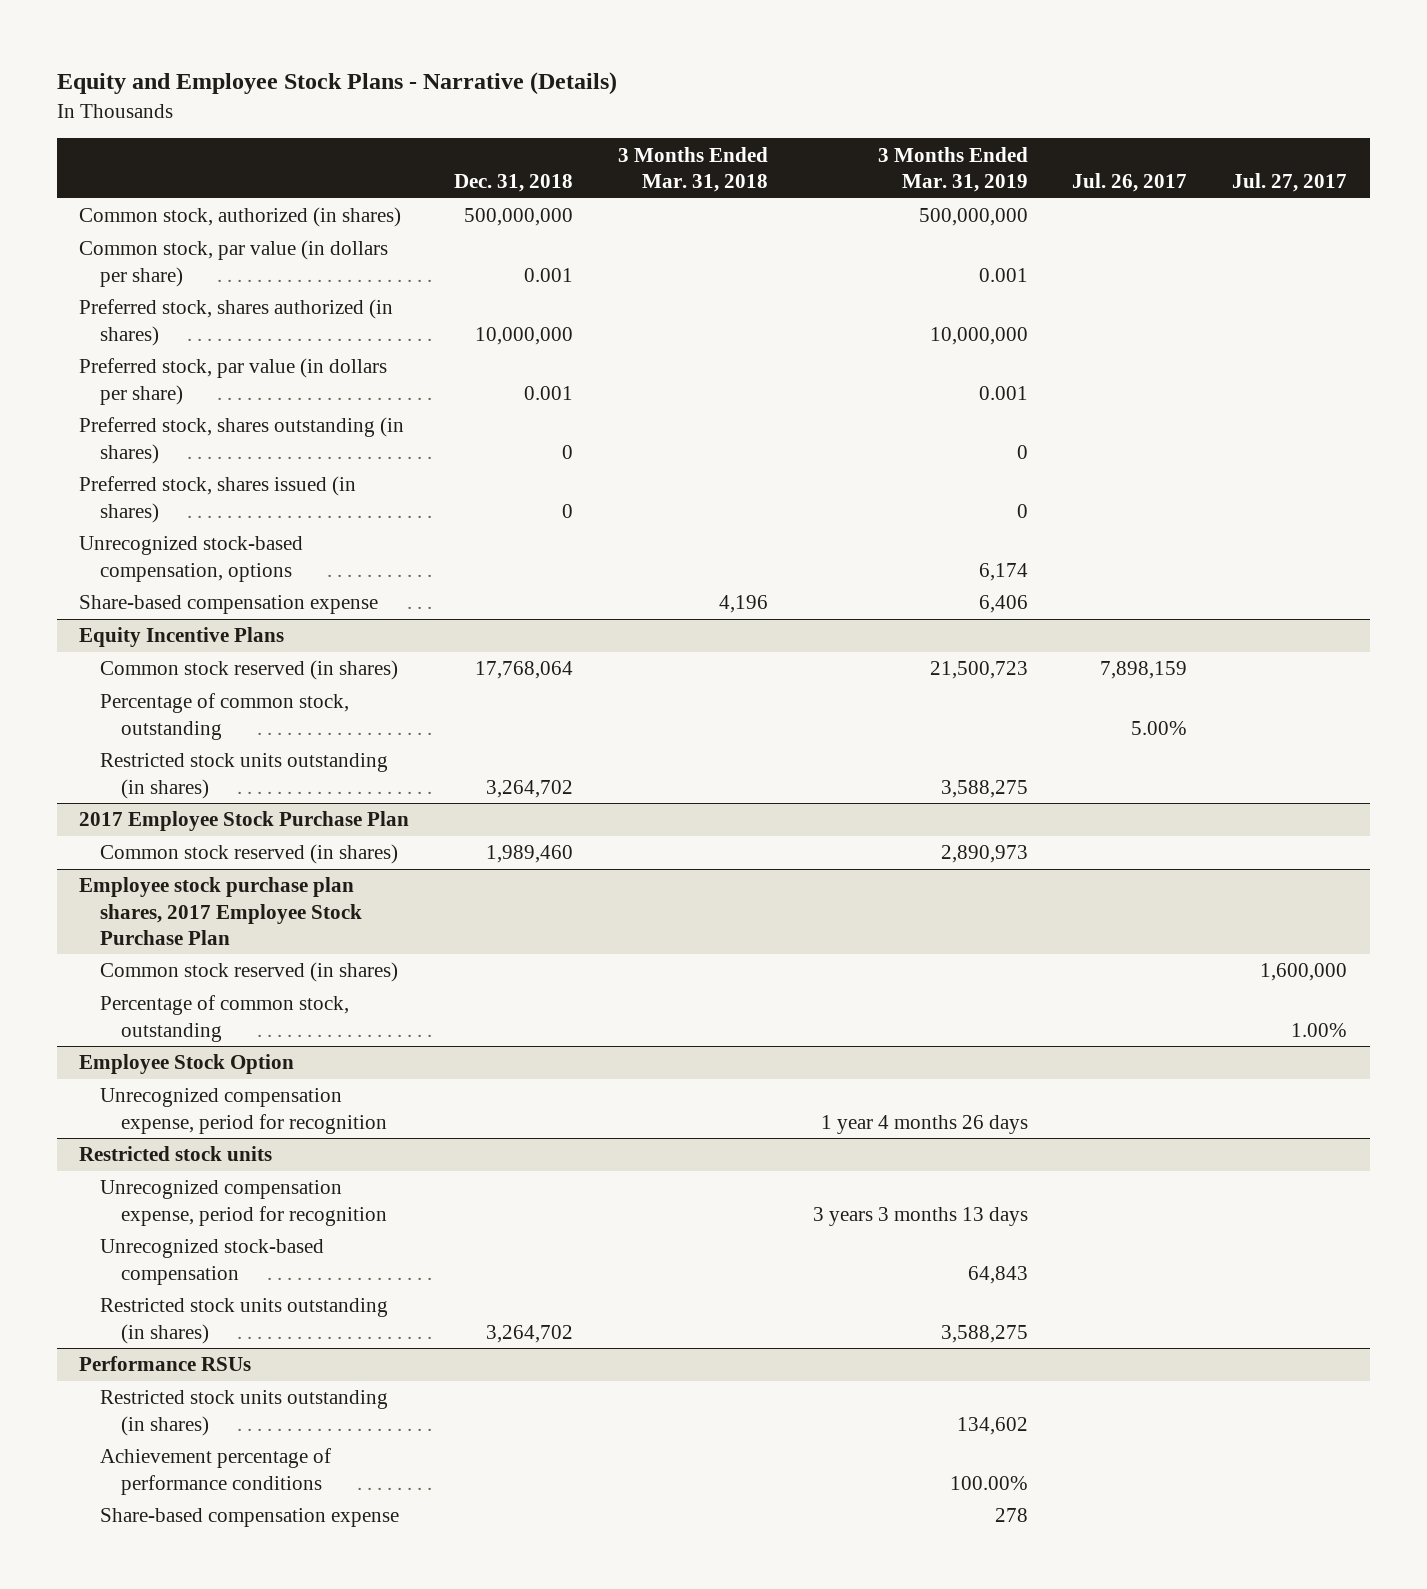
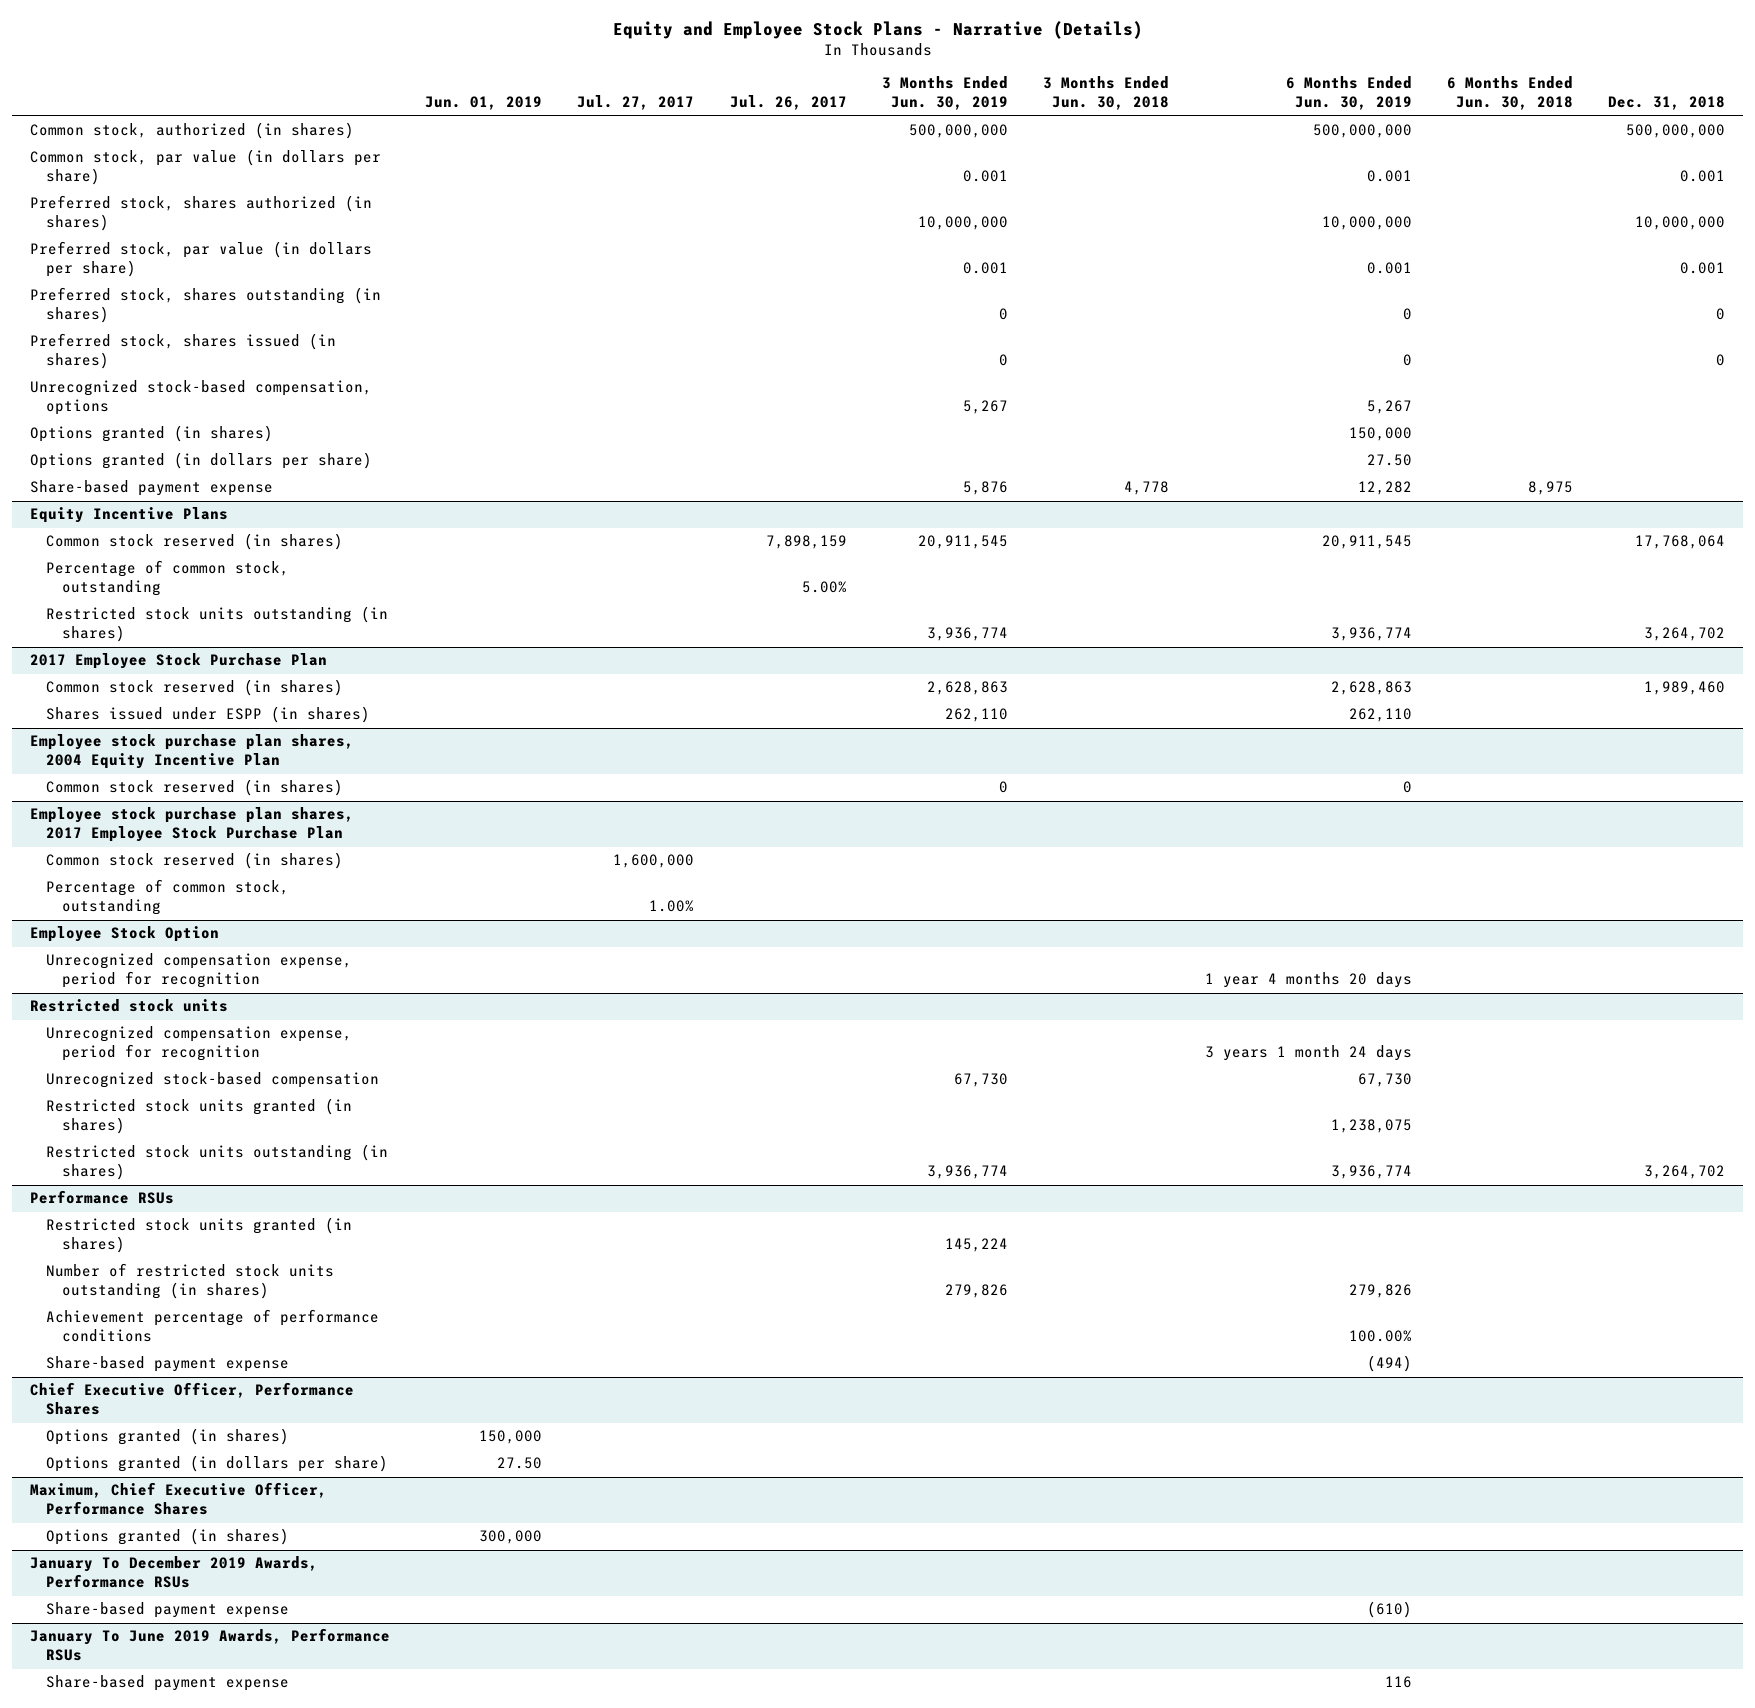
[617,146,768,192] 3 Months Ended Mar. 31, 2018 -> none
[877,146,1028,192] 3 Months Ended Mar. 31, 2019 -> none
none -> [425,96,543,111] Jun. 01, 2019
none -> [882,76,1009,111] 3 Months Ended Jun. 30, 2019
none -> [1043,76,1170,111] 3 Months Ended Jun. 30, 2018
none -> [1285,76,1412,111] 6 Months Ended Jun. 30, 2019
none -> [1447,76,1574,111] 6 Months Ended Jun. 30, 2018
none -> [29,425,273,443] Options granted (in shares)
none -> [29,452,372,470] Options granted (in dollars per share)
[79,595,379,615] Share-based compensation expense -> [29,480,273,497] Share-based payment expense
none -> [45,706,370,724] Shares issued under ESPP (in shares)
none -> [29,734,354,770] Employee stock purchase plan shares, 2004 Equity Incentive Plan
none -> [45,779,343,797] Common stock reserved (in shares)
none -> [45,1098,352,1135] Restricted stock units granted (in shares)
none -> [45,1217,352,1254] Restricted stock units granted (in shares)
[100,1390,389,1436] Restricted stock units outstanding (in shares) -> [45,1263,334,1300] Number of restricted stock units outstanding (in shares)
[100,1508,400,1528] Share-based compensation expense -> [45,1356,289,1373] Share-based payment expense
none -> [29,1382,354,1416] Chief Executive Officer, Performance Shares
none -> [45,1428,289,1446] Options granted (in shares)
none -> [45,1455,388,1473] Options granted (in dollars per share)
none -> [29,1482,327,1516] Maximum, Chief Executive Officer, Performance Shares
none -> [45,1528,289,1546] Options granted (in shares)
none -> [29,1556,318,1589] January To December 2019 Awards, Performance RSUs
none -> [45,1602,289,1619] Share-based payment expense
none -> [29,1628,390,1662] January To June 2019 Awards, Performance RSUs
none -> [45,1675,289,1692] Share-based payment expense

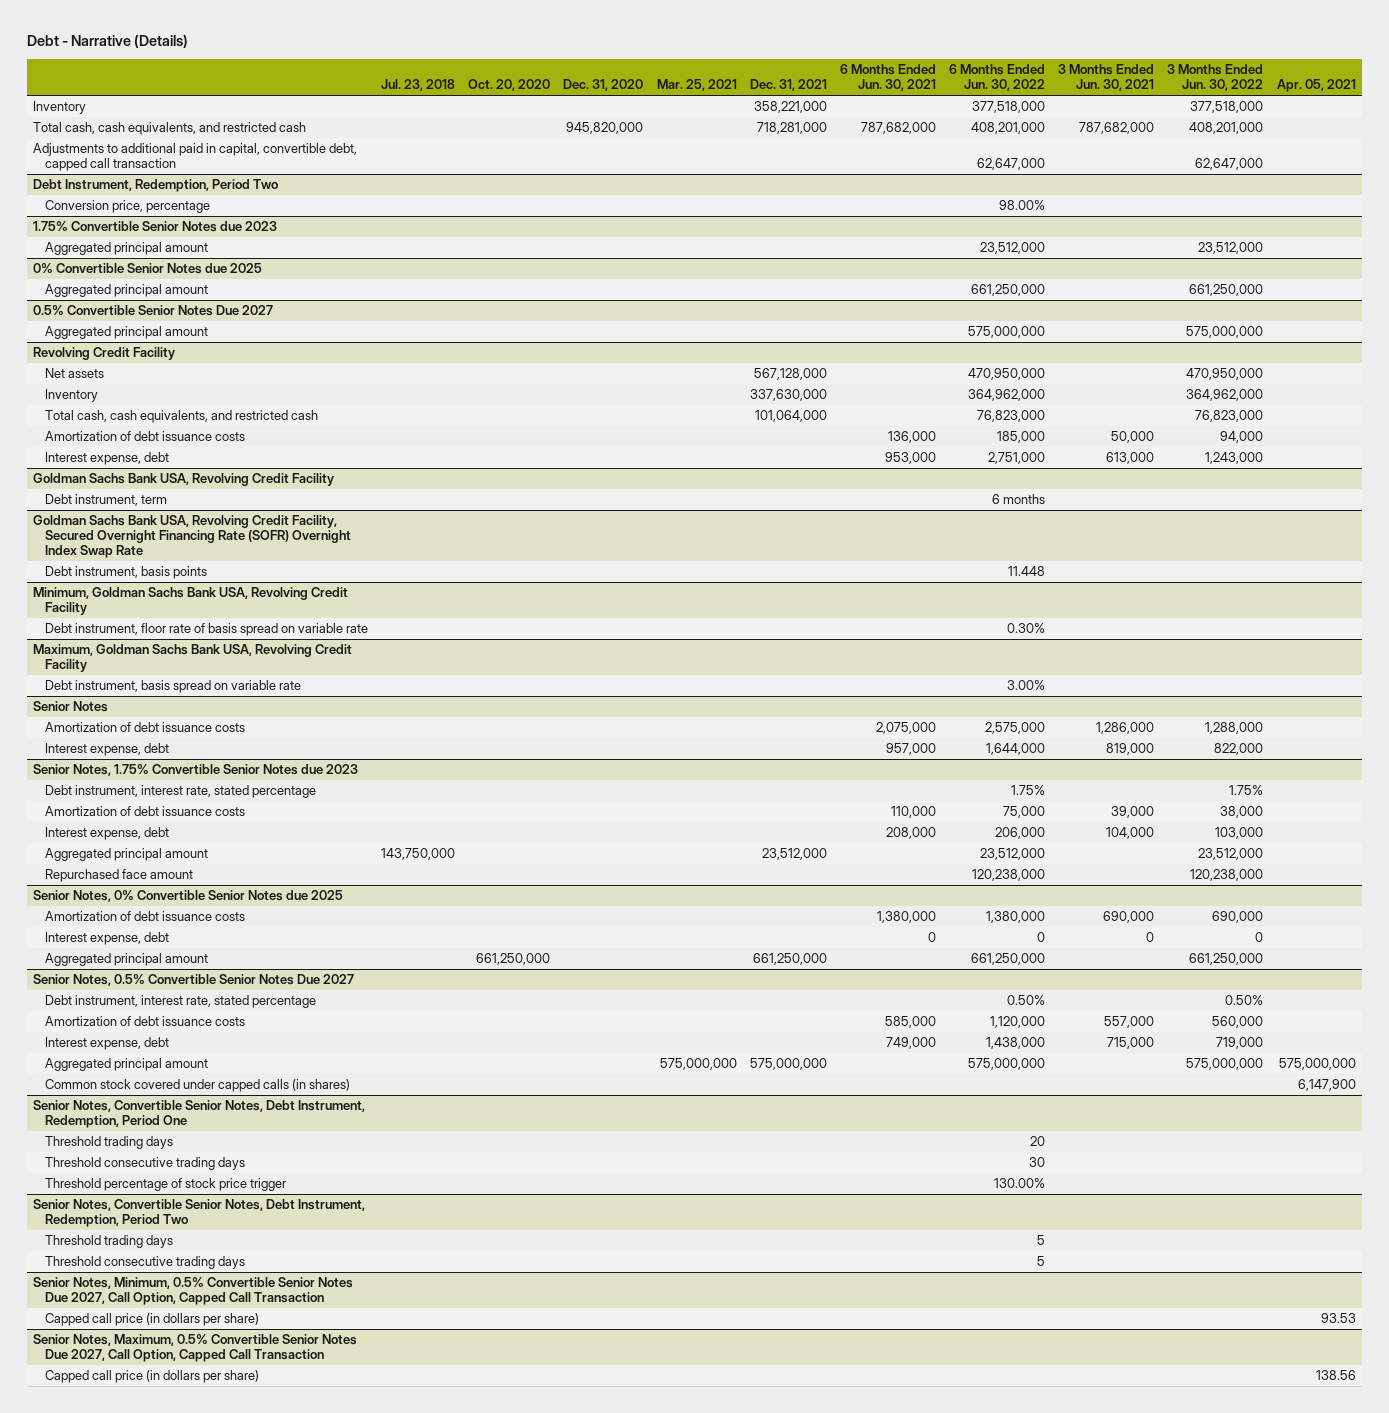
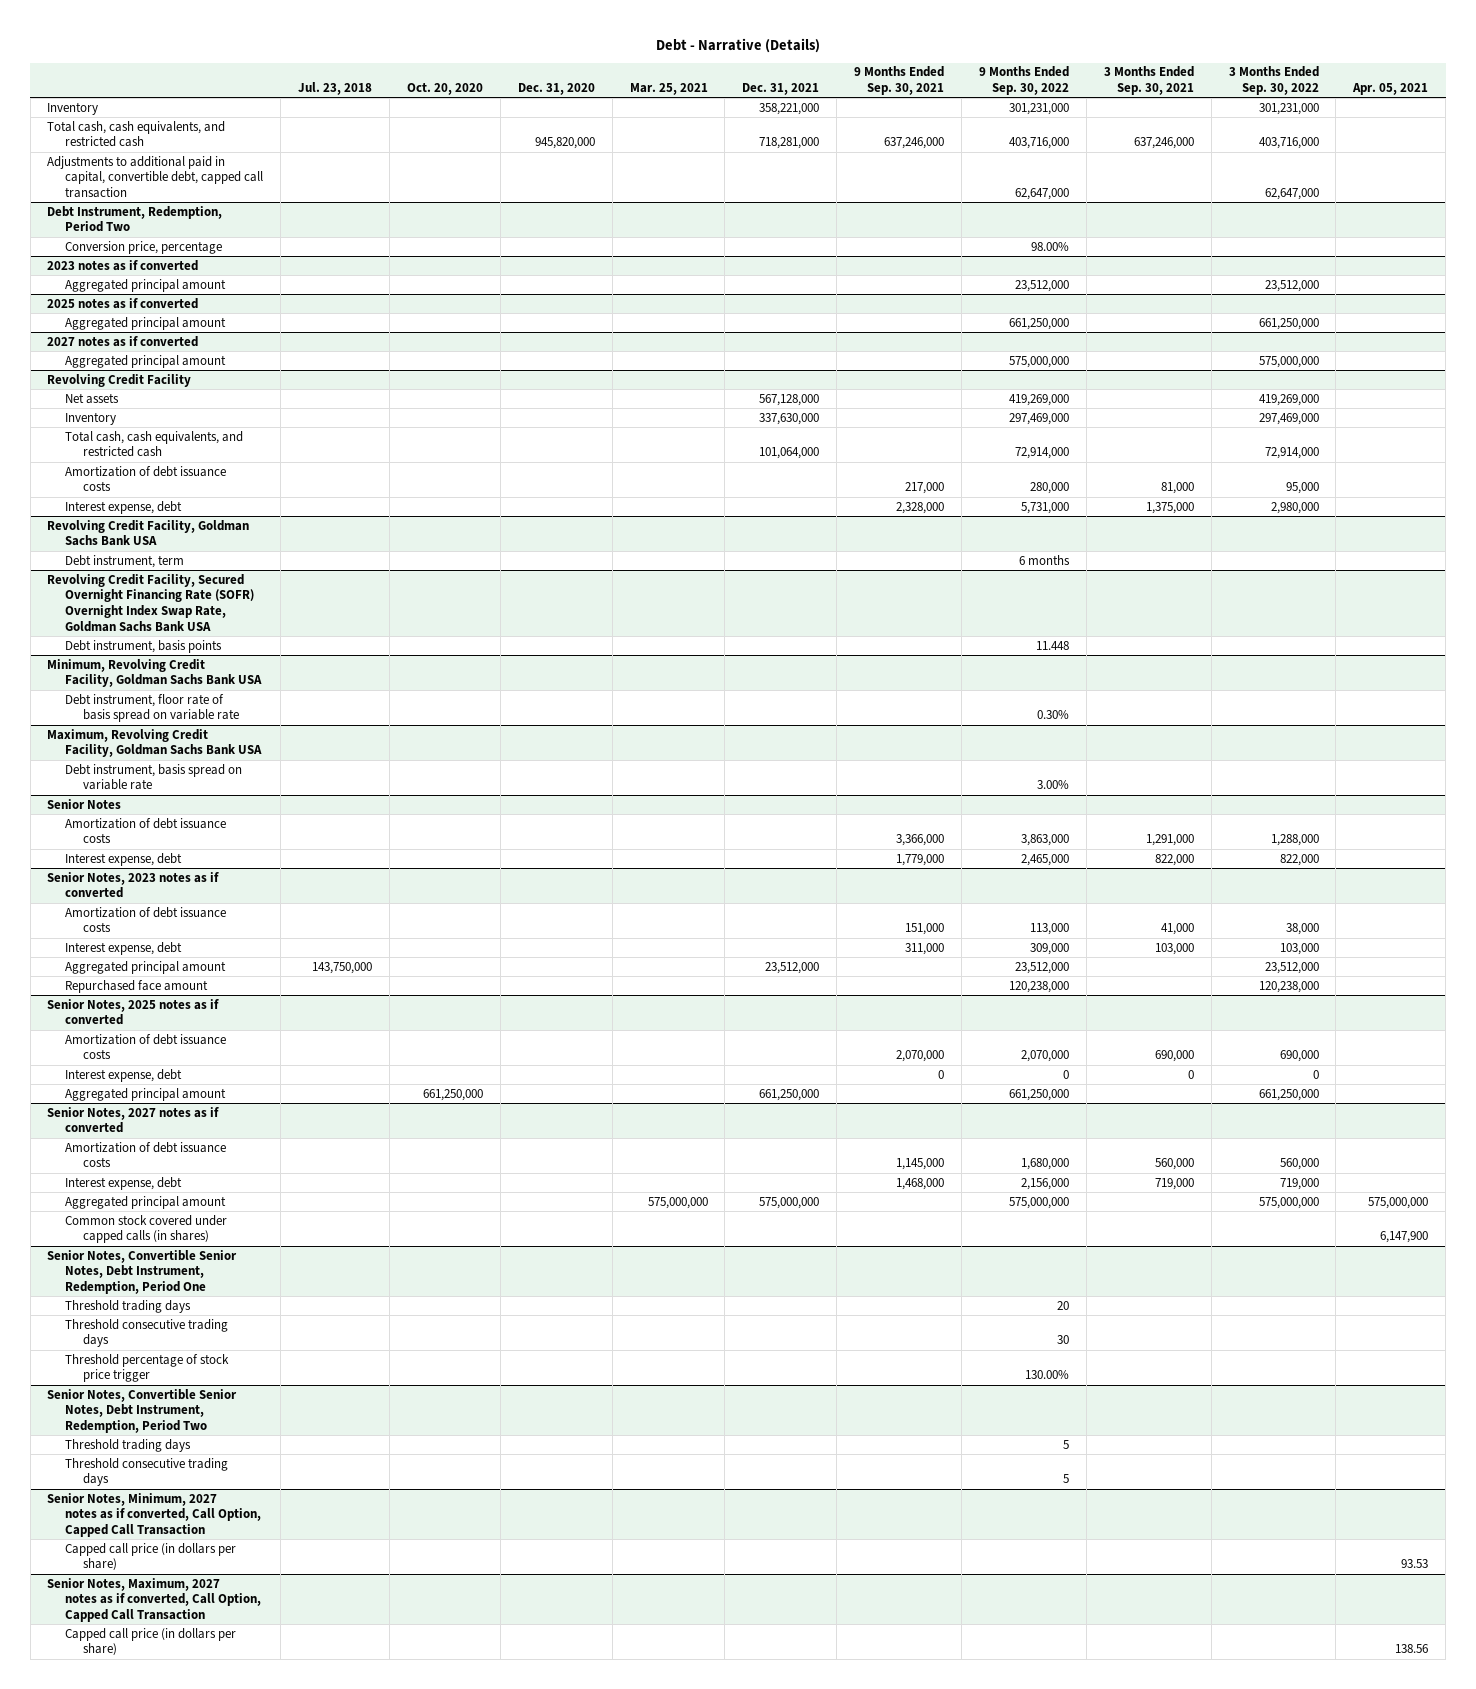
[839,64,936,92] 6 Months Ended Jun. 30, 2021 -> none
[949,64,1046,92] 6 Months Ended Jun. 30, 2022 -> none
[1058,64,1155,92] 3 Months Ended Jun. 30, 2021 -> none
[1167,64,1264,92] 3 Months Ended Jun. 30, 2022 -> none
none -> [854,66,945,95] 9 Months Ended Sep. 30, 2021
none -> [978,66,1069,95] 9 Months Ended Sep. 30, 2022
none -> [1103,66,1194,95] 3 Months Ended Sep. 30, 2021
none -> [1228,66,1319,95] 3 Months Ended Sep. 30, 2022
[33,221,278,233] 1.75% Convertible Senior Notes due 2023 -> [47,259,199,271] 2023 notes as if converted
[33,263,263,275] 0% Convertible Senior Notes due 2025 -> [47,297,199,309] 2025 notes as if converted
[33,305,274,317] 0.5% Convertible Senior Notes Due 2027 -> [47,335,199,347] 2027 notes as if converted
[33,473,335,487] Goldman Sachs Bank USA, Revolving Credit Facility -> [47,519,250,547] Revolving Credit Facility, Goldman Sachs Bank USA
[33,515,351,559] Goldman Sachs Bank USA, Revolving Credit Facility, Secured Overnight Financing Rate (SOFR) Overnight Index Swap Rate -> [47,573,255,632] Revolving Credit Facility, Secured Overnight Financing Rate (SOFR) Overnight Index Swap Rate, Goldman Sachs Bank USA
[33,587,349,616] Minimum, Goldman Sachs Bank USA, Revolving Credit Facility -> [47,658,263,688] Minimum, Revolving Credit Facility, Goldman Sachs Bank USA
[33,644,353,673] Maximum, Goldman Sachs Bank USA, Revolving Credit Facility -> [47,728,263,758] Maximum, Revolving Credit Facility, Goldman Sachs Bank USA
[44,785,316,799] Debt instrument, interest rate, stated percentage -> none
[33,764,359,777] Senior Notes, 1.75% Convertible Senior Notes due 2023 -> [47,871,220,899] Senior Notes, 2023 notes as if converted
[33,890,344,903] Senior Notes, 0% Convertible Senior Notes due 2025 -> [47,998,220,1026] Senior Notes, 2025 notes as if converted
[44,995,316,1009] Debt instrument, interest rate, stated percentage -> none
[33,974,355,987] Senior Notes, 0.5% Convertible Senior Notes Due 2027 -> [47,1106,220,1134] Senior Notes, 2027 notes as if converted
[33,1277,354,1306] Senior Notes, Minimum, 0.5% Convertible Senior Notes Due 2027, Call Option, Capped Call Transaction -> [47,1492,262,1538] Senior Notes, Minimum, 2027 notes as if converted, Call Option, Capped Call Transaction
[33,1334,358,1363] Senior Notes, Maximum, 0.5% Convertible Senior Notes Due 2027, Call Option, Capped Call Transaction -> [47,1577,262,1623] Senior Notes, Maximum, 2027 notes as if converted, Call Option, Capped Call Transaction

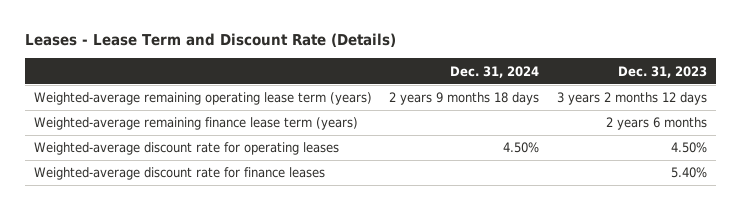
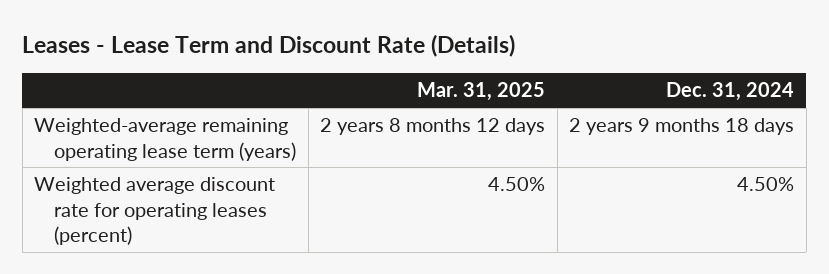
[617,65,707,78] Dec. 31, 2023 -> none
none -> [417,82,546,102] Mar. 31, 2025
[33,117,358,131] Weighted-average remaining finance lease term (years) -> none
[33,167,325,181] Weighted-average discount rate for finance leases -> none
[33,142,339,156] Weighted-average discount rate for operating leases -> [34,177,276,246] Weighted average discount rate for operating leases (percent)

